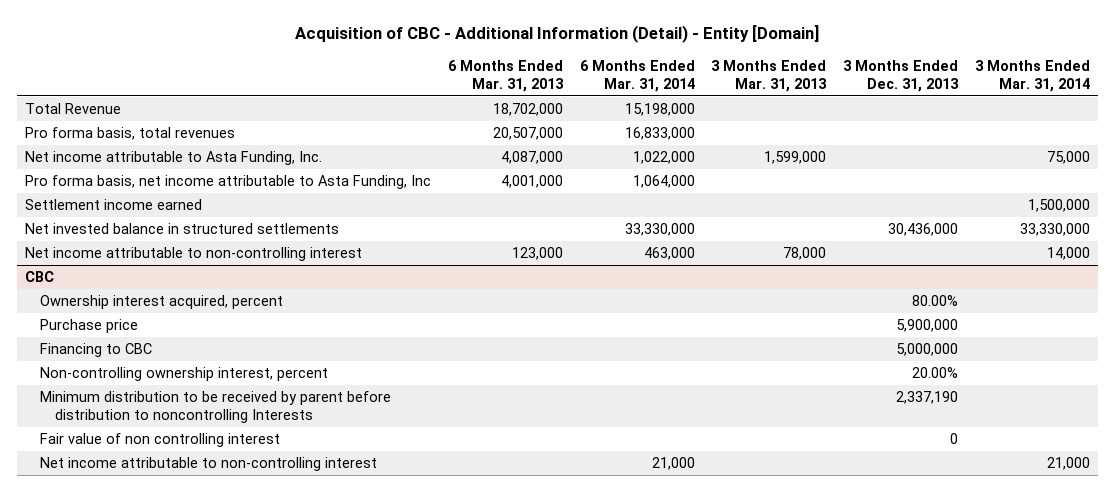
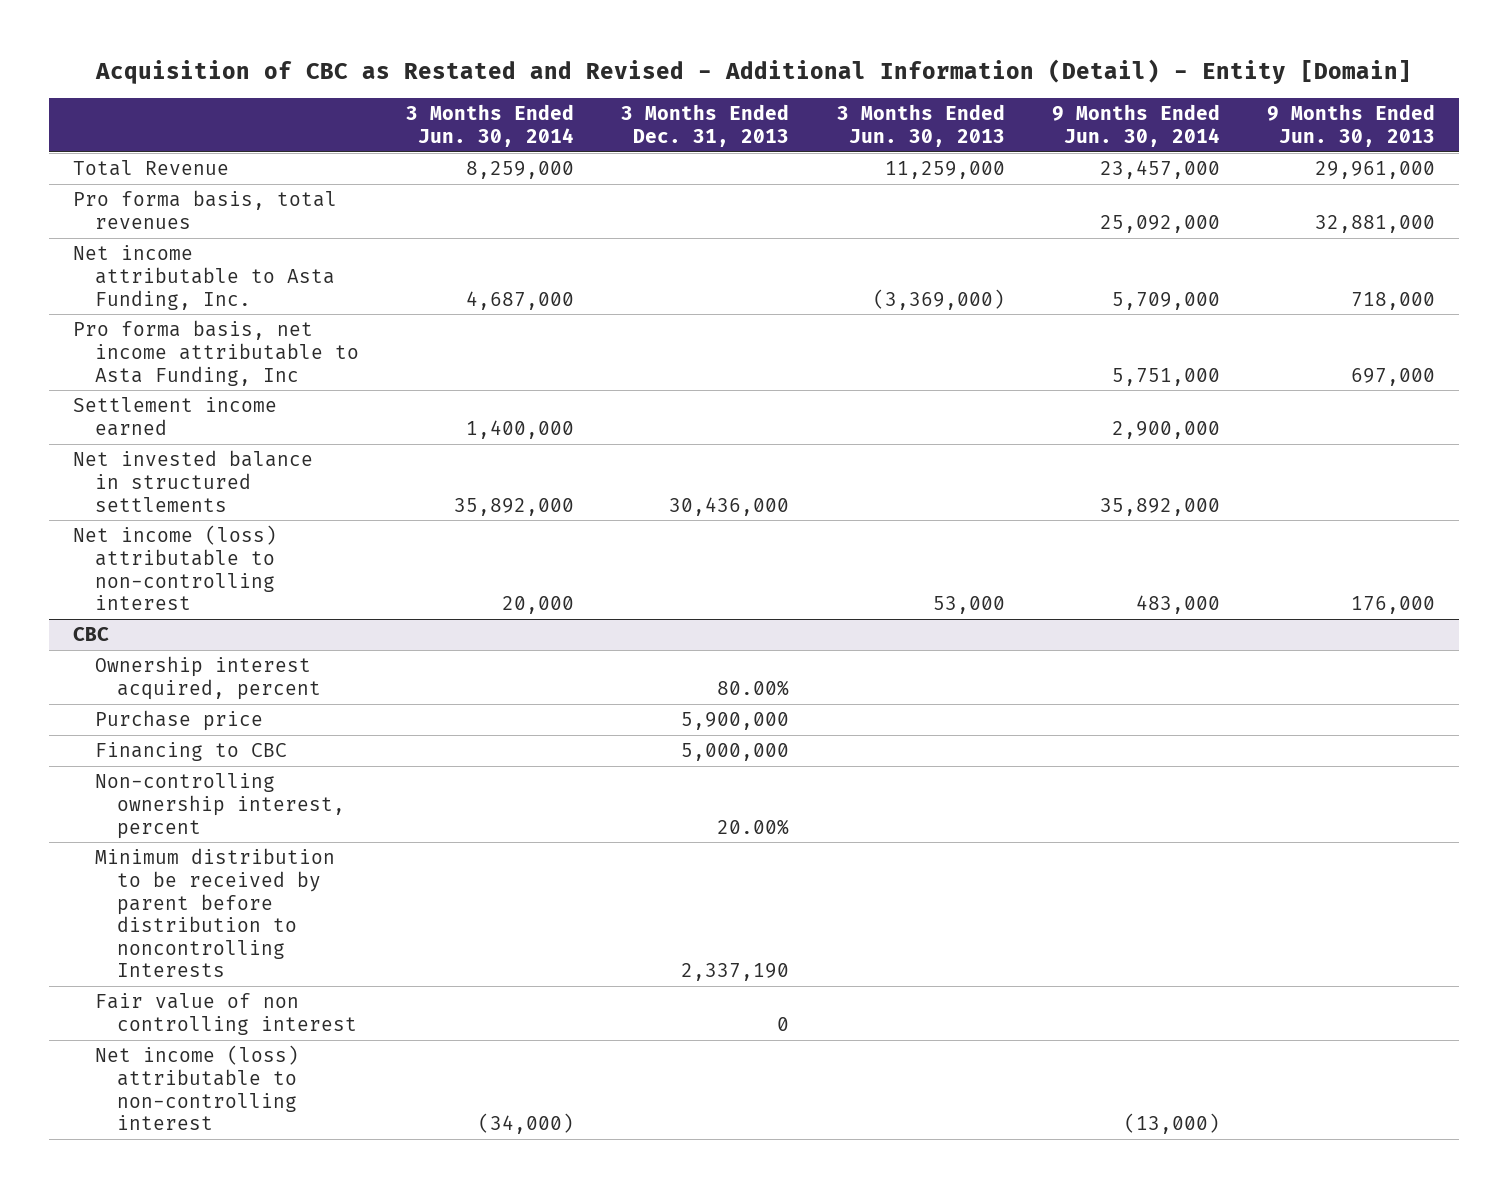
[295,25,820,44] Acquisition of CBC - Additional Information (Detail) - Entity [Domain] -> [94,58,1412,84] Acquisition of CBC as Restated and Revised - Additional Information (Detail) - Entity [Domain]
[448,59,565,92] 6 Months Ended Mar. 31, 2013 -> none
[579,59,695,92] 6 Months Ended Mar. 31, 2014 -> none
[711,59,828,92] 3 Months Ended Mar. 31, 2013 -> none
[974,59,1090,92] 3 Months Ended Mar. 31, 2014 -> none
none -> [406,104,575,147] 3 Months Ended Jun. 30, 2014
none -> [836,104,1005,147] 3 Months Ended Jun. 30, 2013
none -> [1051,104,1220,147] 9 Months Ended Jun. 30, 2014
none -> [1267,104,1436,147] 9 Months Ended Jun. 30, 2013
[25,246,363,261] Net income attributable to non-controlling interest -> [72,525,277,611] Net income (loss) attributable to non-controlling interest
[40,456,378,471] Net income attributable to non-controlling interest -> [94,1045,299,1131] Net income (loss) attributable to non-controlling interest

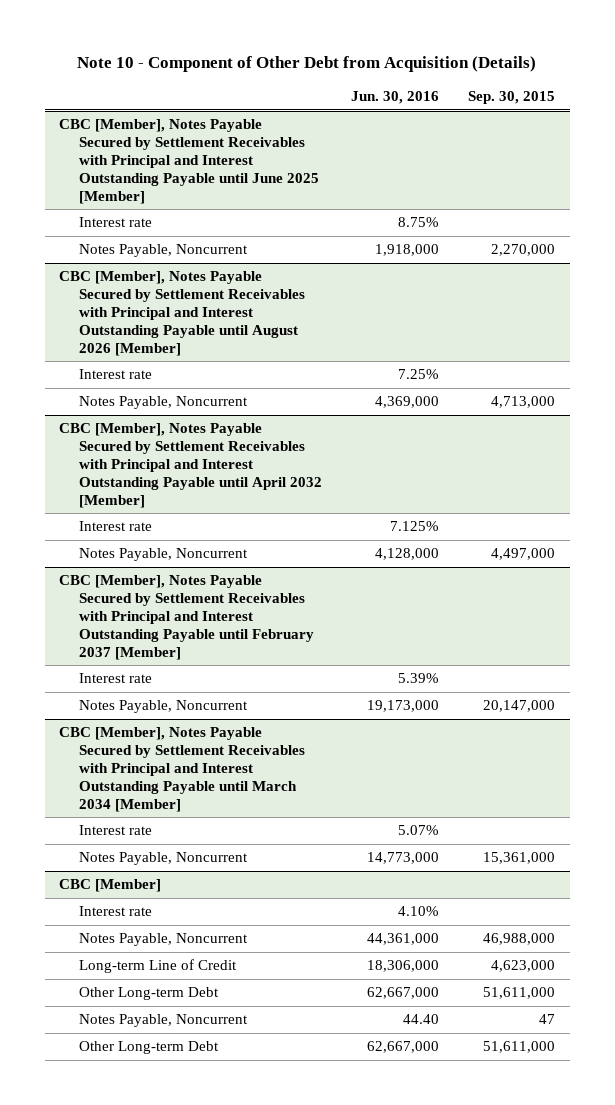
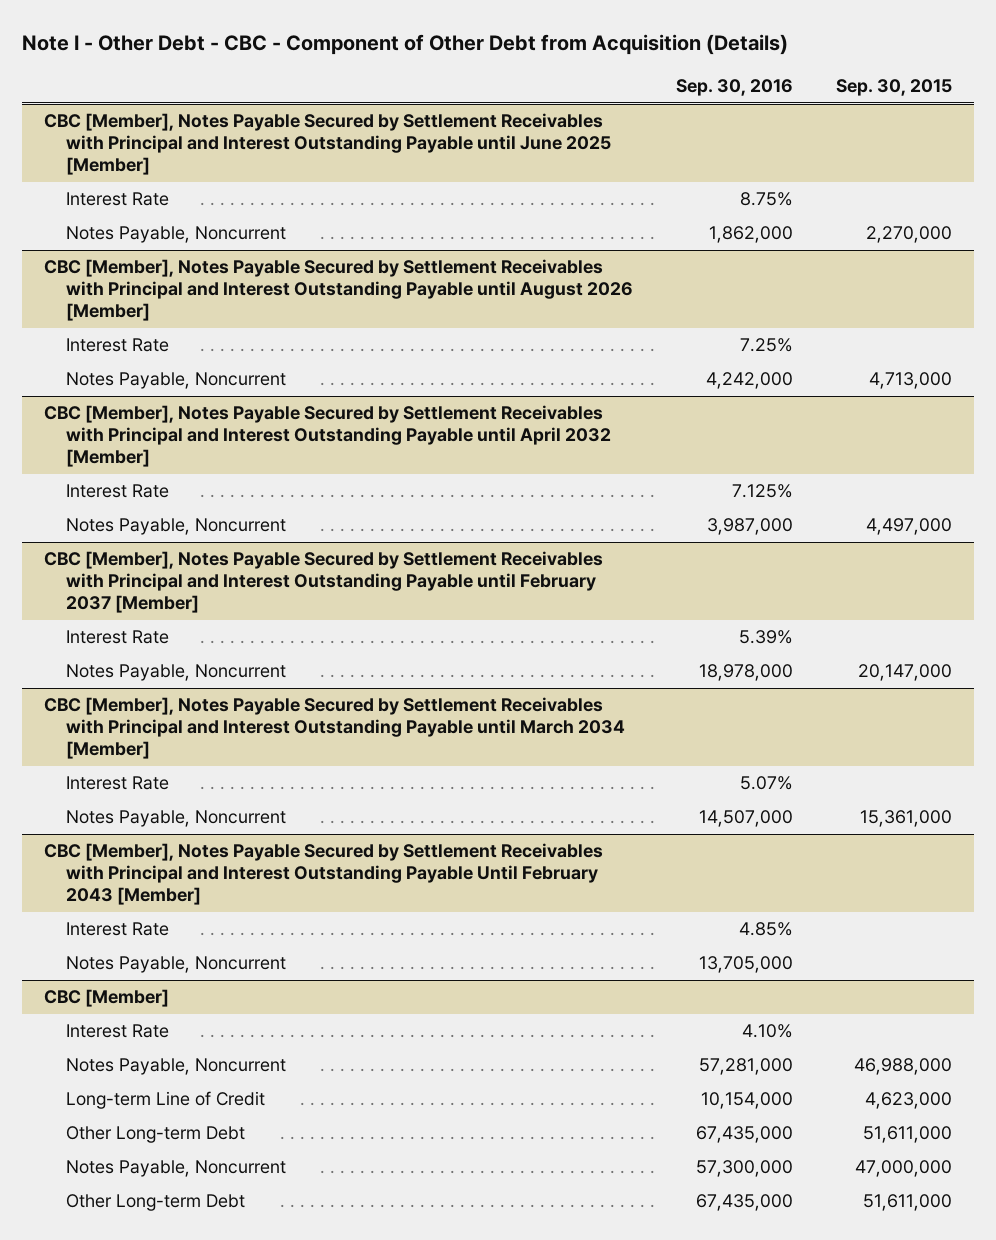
[77,55,537,72] Note 10 - Component of Other Debt from Acquisition (Details) -> [22,34,789,56] Note I - Other Debt - CBC - Component of Other Debt from Acquisition (Details)
[350,91,439,105] Jun. 30, 2016 -> none
none -> [676,78,794,96] Sep. 30, 2016
[78,217,152,228] Interest rate -> [66,192,170,207] Interest Rate
[78,369,152,380] Interest rate -> [66,338,170,353] Interest Rate
[78,521,152,532] Interest rate -> [66,484,170,499] Interest Rate
[78,673,152,684] Interest rate -> [66,630,170,645] Interest Rate
[78,825,152,836] Interest rate -> [66,776,170,791] Interest Rate
none -> [43,843,603,906] CBC [Member], Notes Payable Secured by Settlement Receivables with Principal and Interest Outstanding Payable Until February 2043 [Member]
none -> [66,922,170,937] Interest Rate
none -> [66,956,287,974] Notes Payable, Noncurrent
[78,906,152,917] Interest rate -> [66,1024,170,1039] Interest Rate
[539,1014,556,1025] 47 -> [855,1160,953,1178] 47,000,000

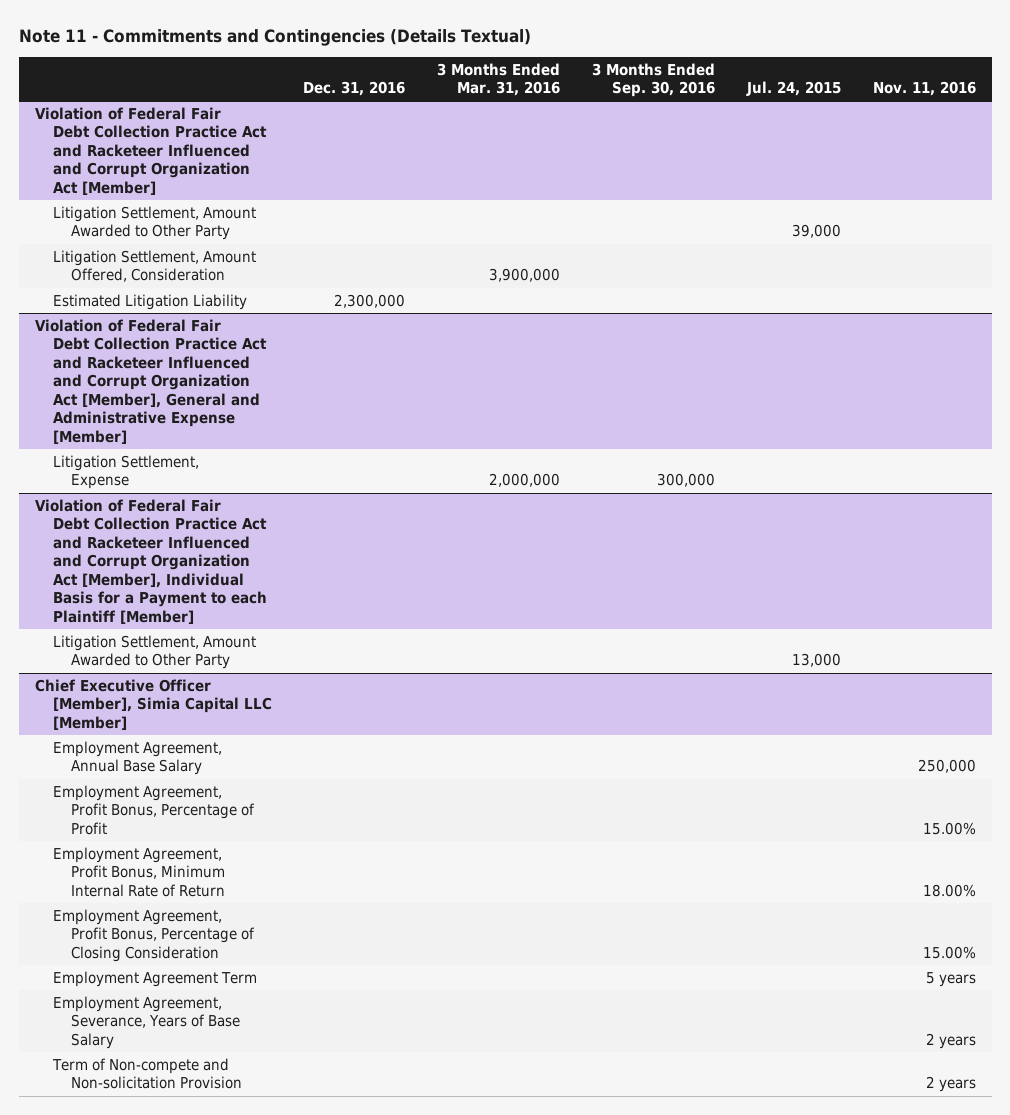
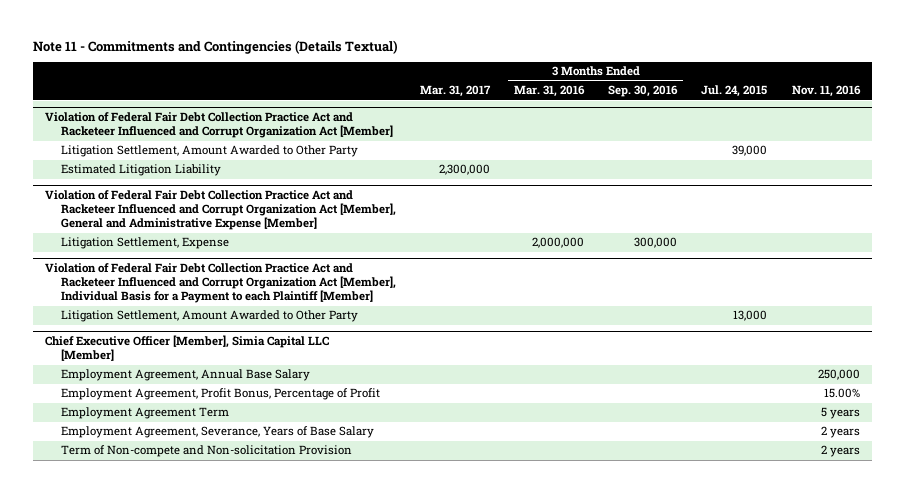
[303,81,406,97] Dec. 31, 2016 -> none
none -> [419,85,491,98] Mar. 31, 2017
[52,249,256,283] Litigation Settlement, Amount Offered, Consideration -> none
[52,846,225,897] Employment Agreement, Profit Bonus, Minimum Internal Rate of Return -> none
[52,908,255,962] Employment Agreement, Profit Bonus, Percentage of Closing Consideration -> none

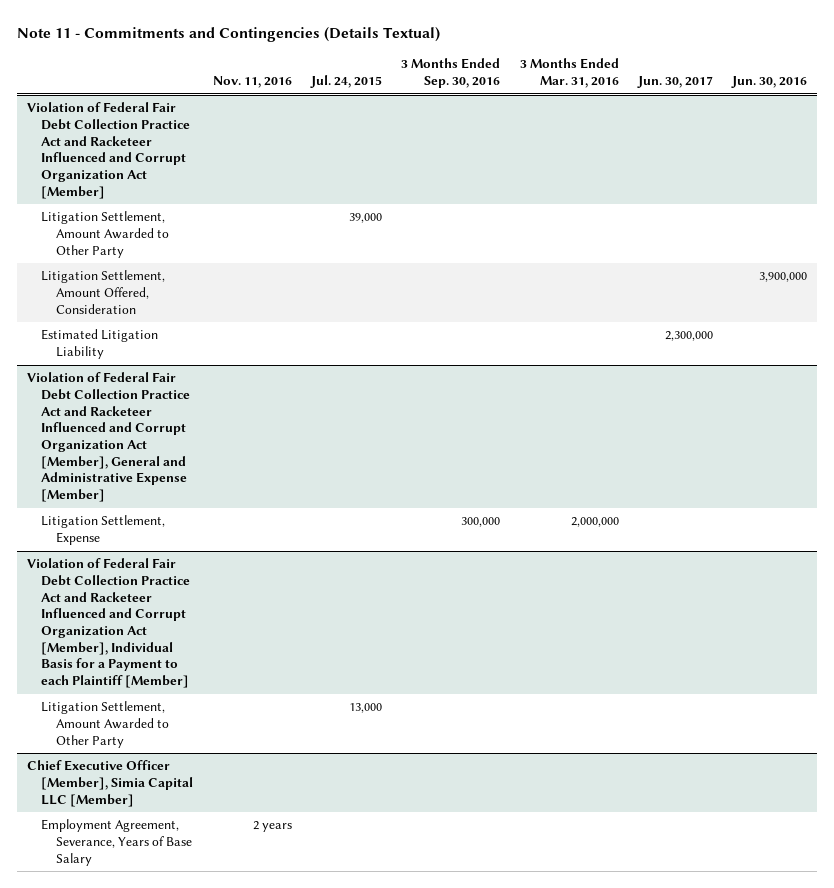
[419,85,491,98] Mar. 31, 2017 -> none
none -> [637,75,714,88] Jun. 30, 2017
none -> [731,75,808,88] Jun. 30, 2016
none -> [41,270,166,314] Litigation Settlement, Amount Offered, Consideration
[60,369,310,382] Employment Agreement, Annual Base Salary -> none
[60,388,380,401] Employment Agreement, Profit Bonus, Percentage of Profit -> none
[60,407,229,420] Employment Agreement Term -> none
[60,445,352,458] Term of Non-compete and Non-solicitation Provision -> none

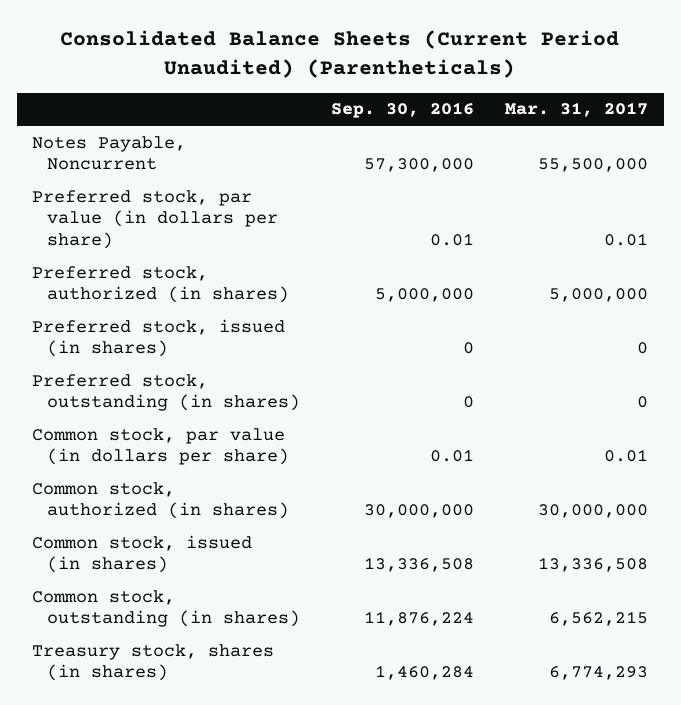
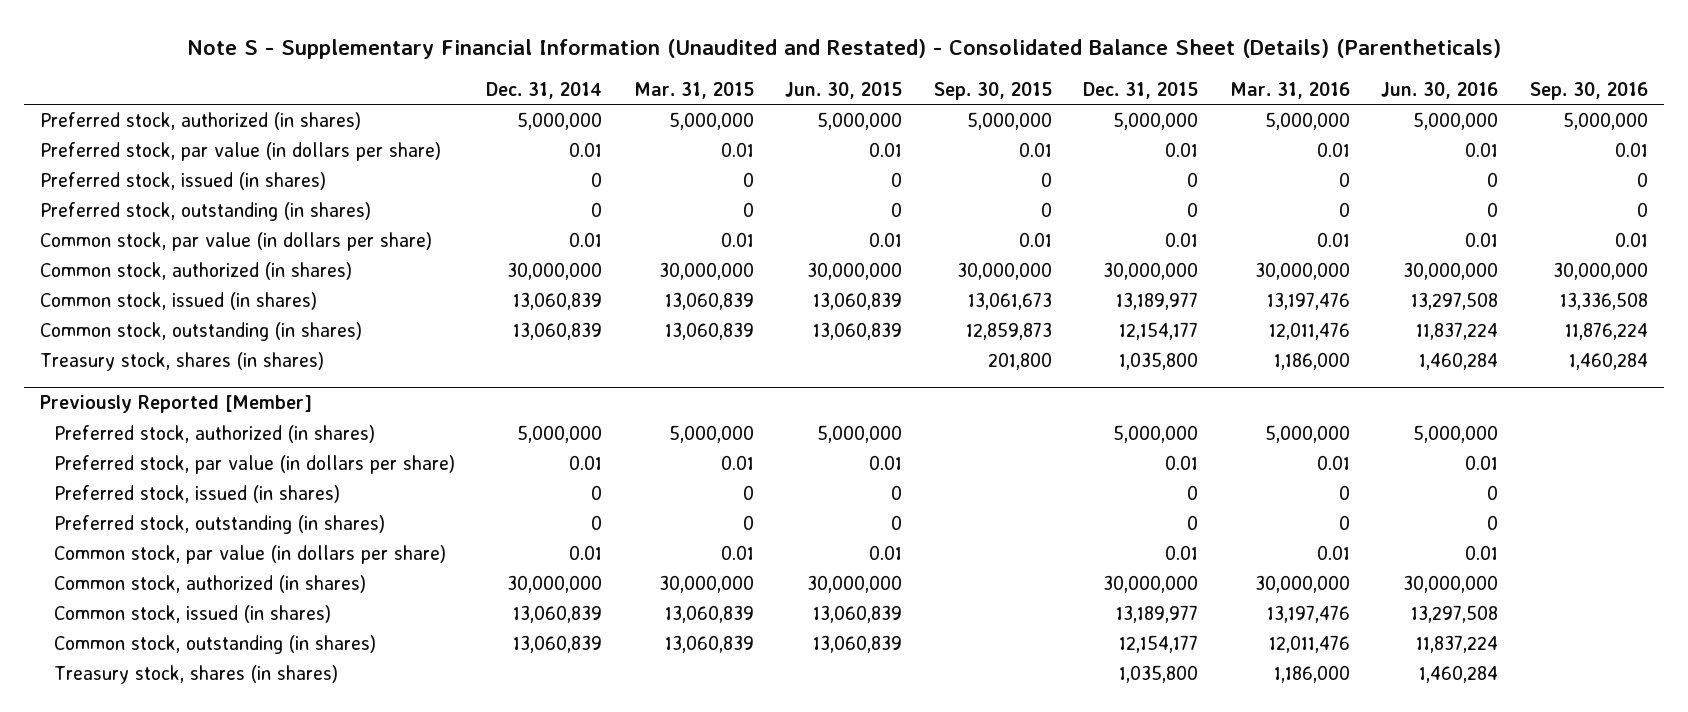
[60,30,620,79] Consolidated Balance Sheets (Current Period Unaudited) (Parentheticals) -> [186,38,1501,59] Note S - Supplementary Financial Information (Unaudited and Restated) - Consolidated Balance Sheet (Details) (Parentheticals)
[505,102,649,118] Mar. 31, 2017 -> none
none -> [486,82,603,100] Dec. 31, 2014
none -> [633,82,754,100] Mar. 31, 2015
none -> [785,82,903,100] Jun. 30, 2015
none -> [933,82,1052,101] Sep. 30, 2015
none -> [1083,82,1199,100] Dec. 31, 2015
none -> [1229,82,1350,100] Mar. 31, 2016
none -> [1381,82,1499,100] Jun. 30, 2016
[32,135,187,171] Notes Payable, Noncurrent -> none
[32,189,279,250] Preferred stock, par value (in dollars per share) -> [39,141,441,161] Preferred stock, par value (in dollars per share)
none -> [39,395,312,414] Previously Reported [Member]
none -> [53,424,375,443] Preferred stock, authorized (in shares)
none -> [53,454,455,474] Preferred stock, par value (in dollars per share)
none -> [53,484,340,503] Preferred stock, issued (in shares)
none -> [53,514,385,534] Preferred stock, outstanding (in shares)
none -> [53,544,446,564] Common stock, par value (in dollars per share)
none -> [53,574,366,593] Common stock, authorized (in shares)
none -> [53,604,331,623] Common stock, issued (in shares)
none -> [53,634,376,654] Common stock, outstanding (in shares)
none -> [53,664,338,684] Treasury stock, shares (in shares)

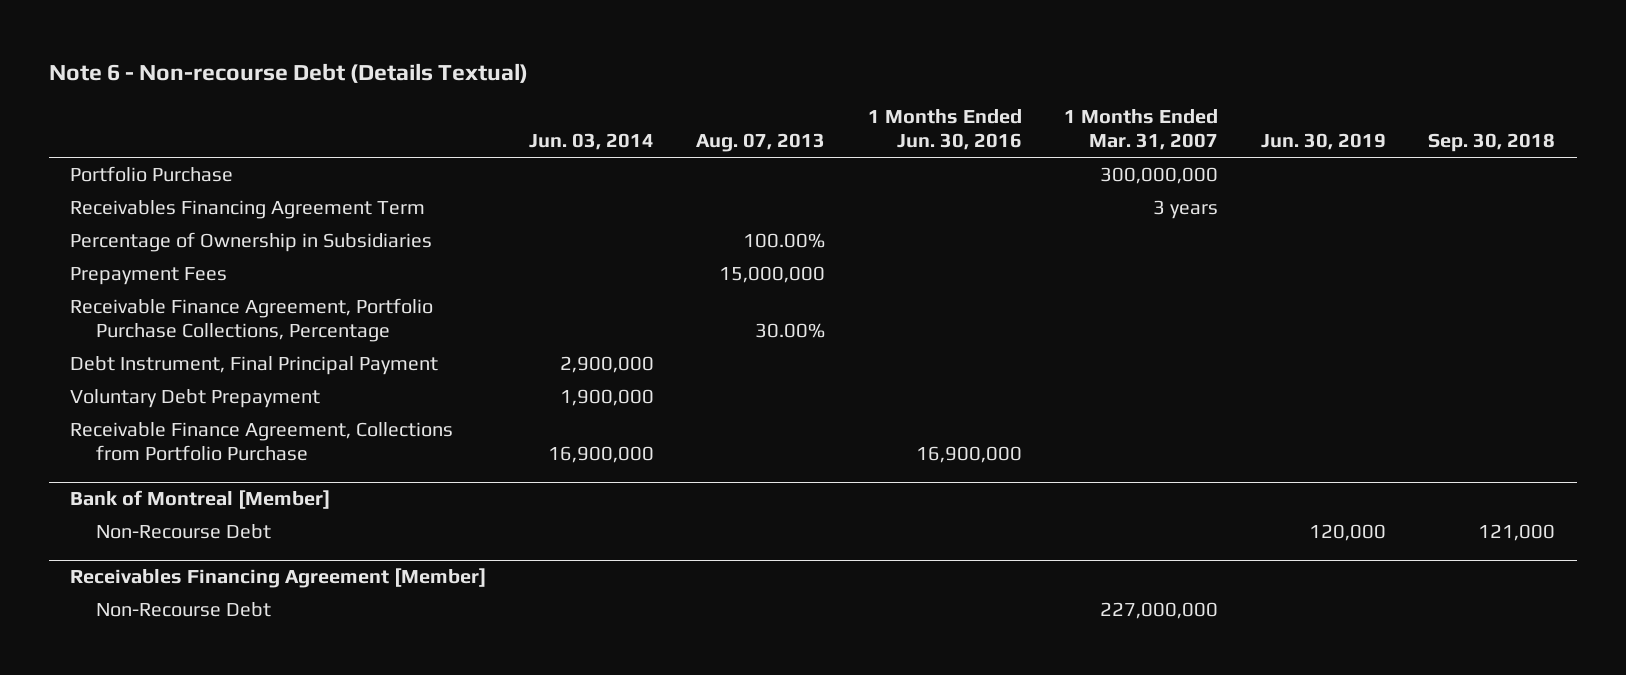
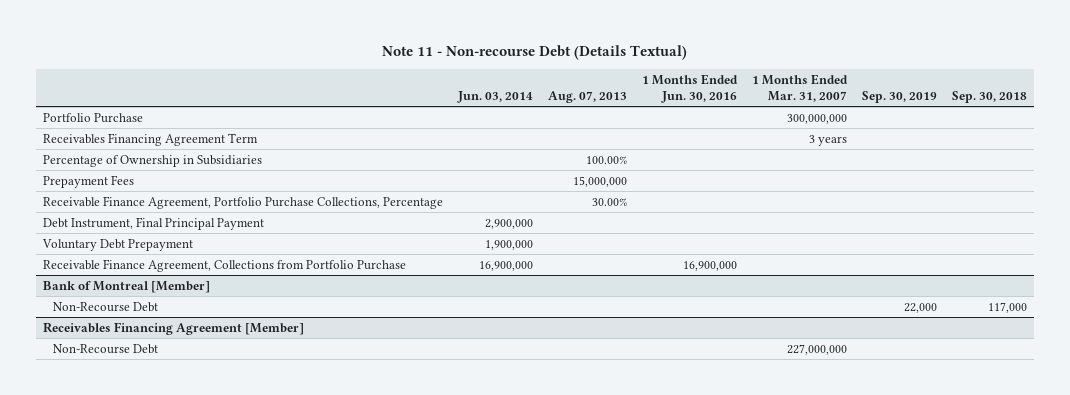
[49,63,529,84] Note 6 - Non-recourse Debt (Details Textual) -> [381,45,687,61] Note 11 - Non-recourse Debt (Details Textual)
[1260,133,1386,151] Jun. 30, 2019 -> none
none -> [861,90,937,103] Sep. 30, 2019
[1478,523,1556,541] 121,000 -> [987,301,1027,313] 117,000

